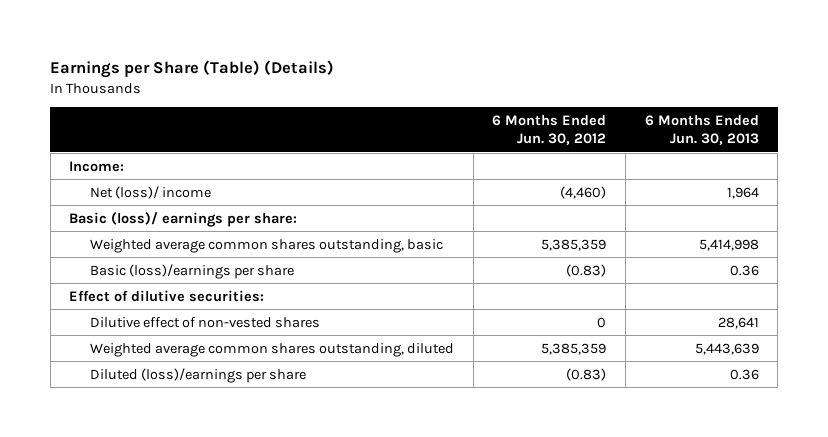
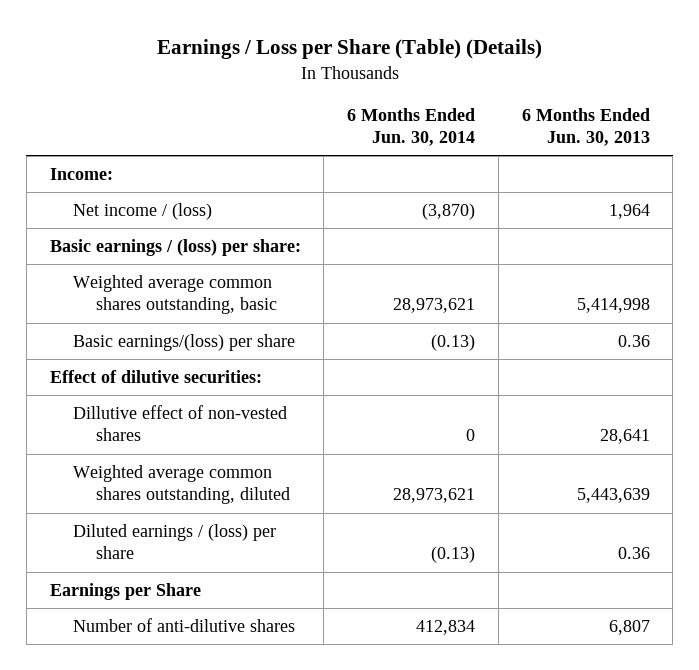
[50,59,335,78] Earnings per Share (Table) (Details) -> [156,39,542,60] Earnings / Loss per Share (Table) (Details)
[492,114,607,146] 6 Months Ended Jun. 30, 2012 -> none
none -> [347,107,476,147] 6 Months Ended Jun. 30, 2014
[90,185,212,199] Net (loss)/ income -> [72,202,212,220] Net income / (loss)
[69,211,298,227] Basic (loss)/ earnings per share: -> [49,238,301,256] Basic earnings / (loss) per share:
[90,263,295,279] Basic (loss)/earnings per share -> [72,333,295,351] Basic earnings/(loss) per share
[90,316,321,328] Dilutive effect of non-vested shares -> [72,404,287,442] Dillutive effect of non-vested shares
[90,367,307,383] Diluted (loss)/earnings per share -> [72,523,276,560] Diluted earnings / (loss) per share
none -> [49,582,201,600] Earnings per Share
none -> [72,617,295,632] Number of anti-dilutive shares

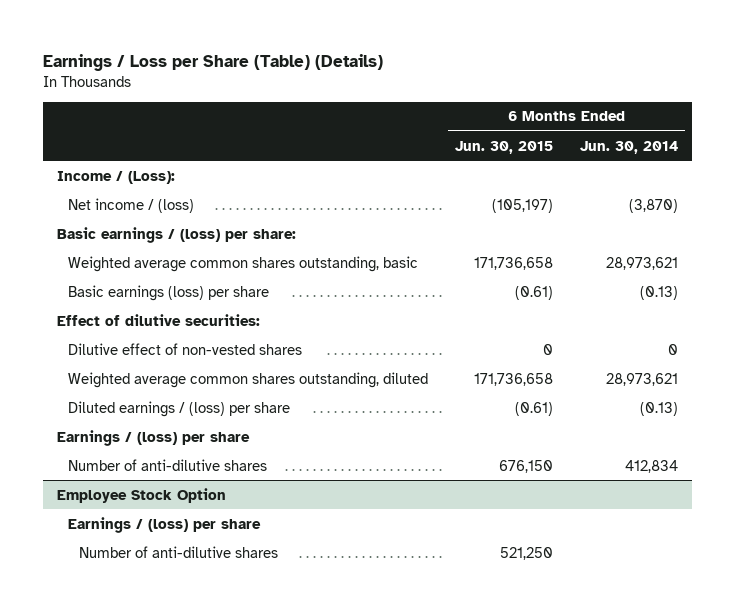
[521,107,650,147] 6 Months Ended Jun. 30, 2013 -> none
none -> [455,140,554,154] Jun. 30, 2015
[49,167,113,180] Income: -> [56,170,175,184] Income / (Loss):
[72,333,295,351] Basic earnings/(loss) per share -> [68,284,270,301] Basic earnings (loss) per share
[72,404,287,442] Dillutive effect of non-vested shares -> [68,342,303,355] Dilutive effect of non-vested shares
[49,582,201,600] Earnings per Share -> [56,429,250,446] Earnings / (loss) per share
none -> [56,487,226,503] Employee Stock Option
none -> [68,516,262,533] Earnings / (loss) per share
none -> [79,545,279,558] Number of anti-dilutive shares

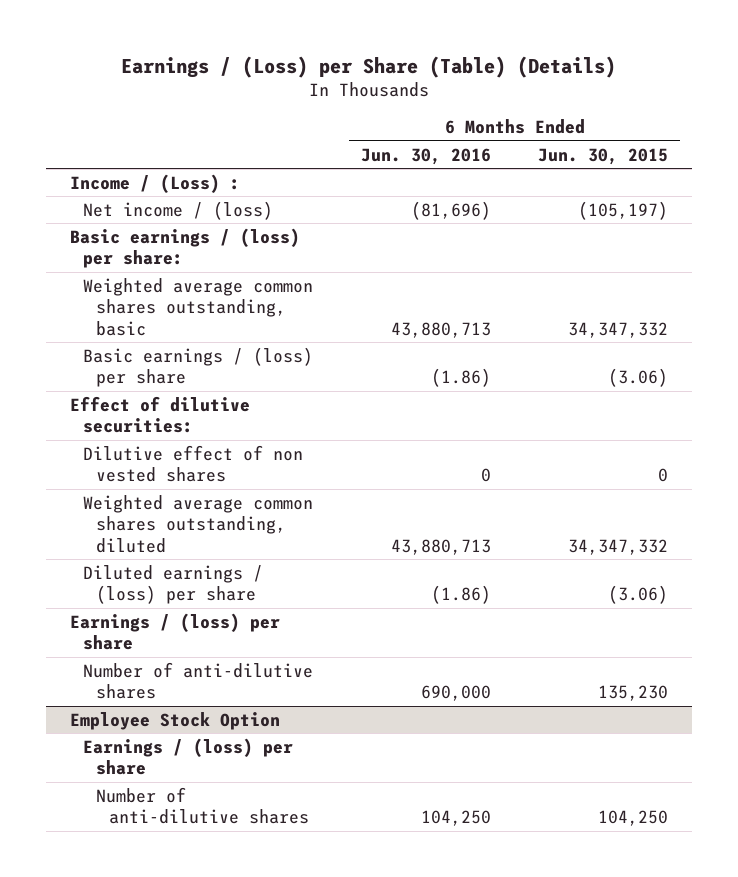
[43,53,384,71] Earnings / Loss per Share (Table) (Details) -> [121,55,617,78] Earnings / (Loss) per Share (Table) (Details)
[580,140,679,154] Jun. 30, 2014 -> none
none -> [360,147,491,165] Jun. 30, 2016
[56,170,175,184] Income / (Loss): -> [69,173,240,193] Income / (Loss) :
[474,256,554,270] 171,736,658 -> [568,321,669,338] 34,347,332
[68,284,270,301] Basic earnings (loss) per share -> [83,346,314,388] Basic earnings / (loss) per share
[515,285,554,300] (0.61) -> [608,368,669,388] (3.06)
[68,342,303,355] Dilutive effect of non-vested shares -> [83,444,304,483] Dilutive effect of non vested shares
[474,372,554,386] 171,736,658 -> [568,538,669,555] 34,347,332
[515,401,554,416] (0.61) -> [608,585,669,605] (3.06)
[499,459,554,473] 676,150 -> [598,685,669,702] 135,230
[500,546,554,560] 521,250 -> [598,810,669,827] 104,250

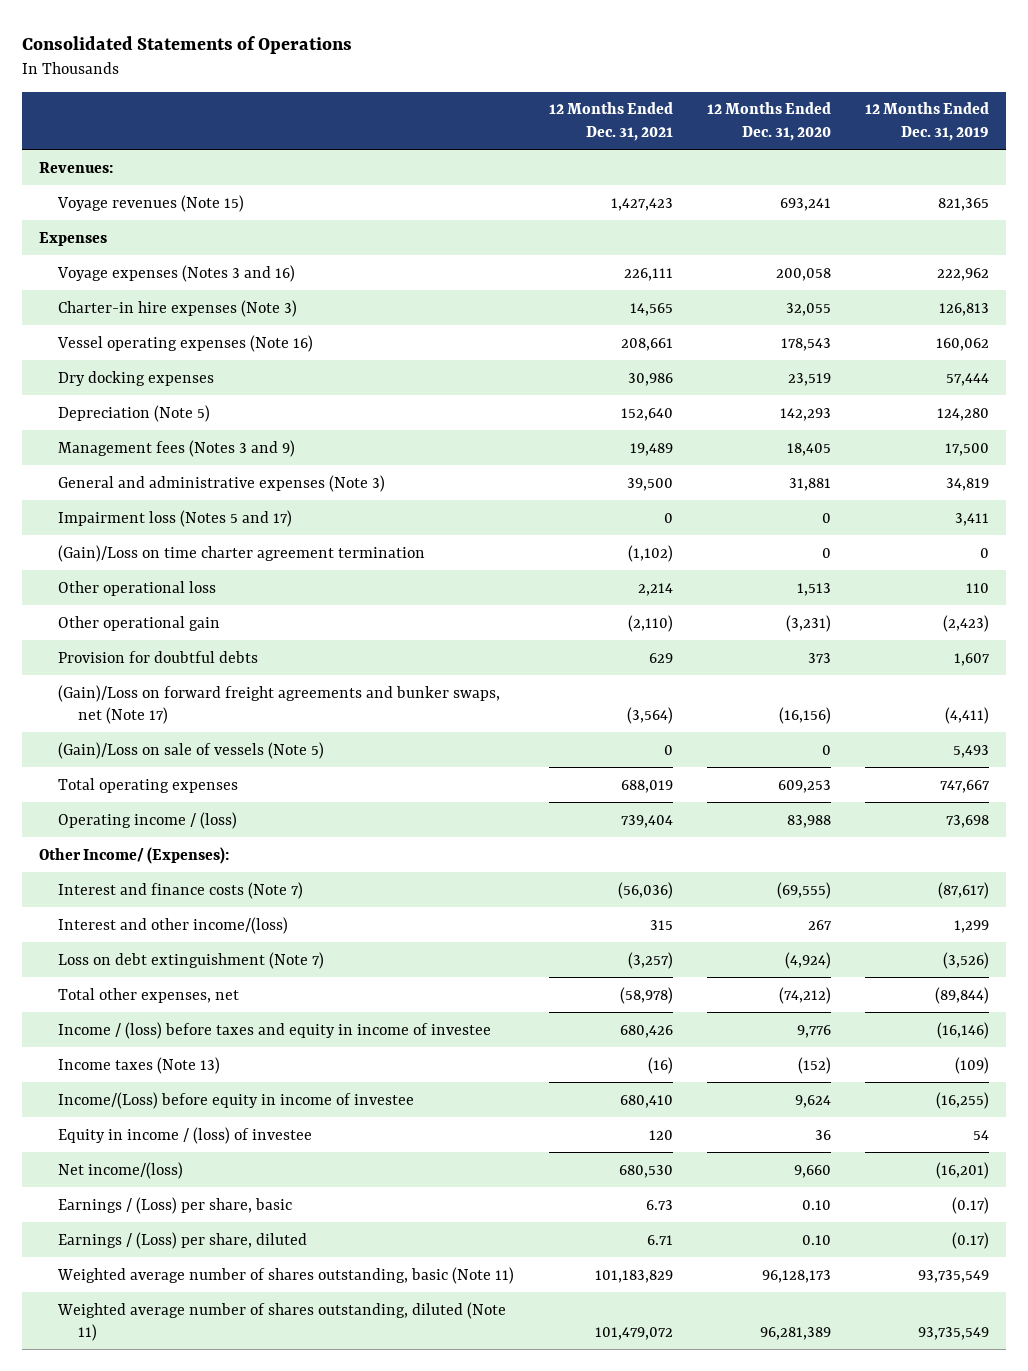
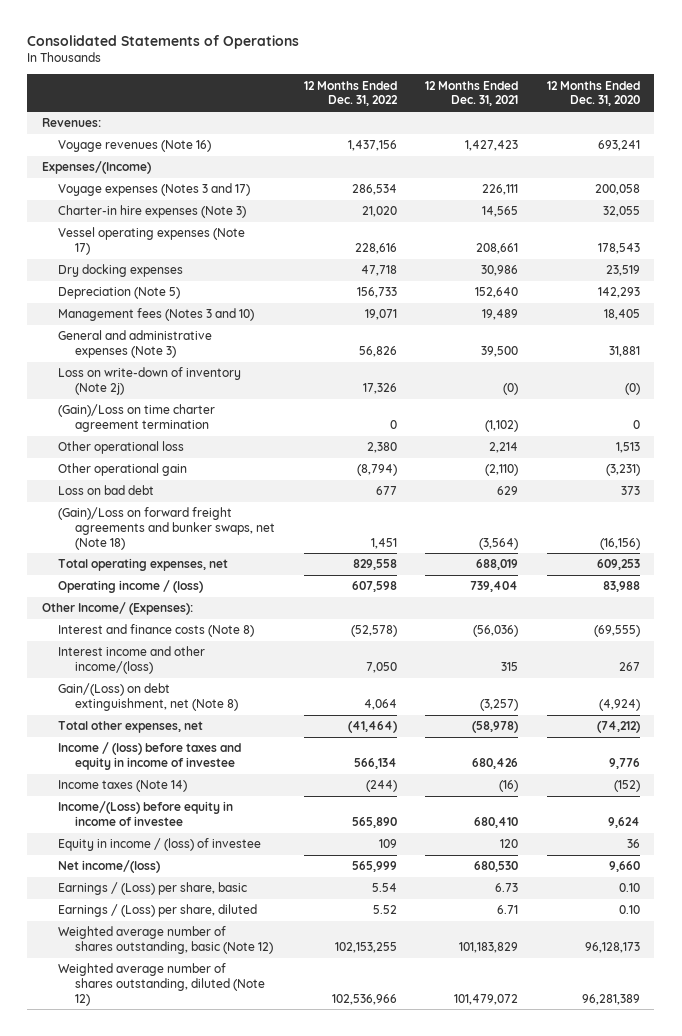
[865,102,990,141] 12 Months Ended Dec. 31, 2019 -> none
none -> [303,80,398,107] 12 Months Ended Dec. 31, 2022
[57,194,245,212] Voyage revenues (Note 15) -> [58,140,212,153] Voyage revenues (Note 16)
[39,231,108,246] Expenses -> [41,161,151,175] Expenses/(Income)
[57,264,296,282] Voyage expenses (Notes 3 and 16) -> [58,183,251,197] Voyage expenses (Notes 3 and 17)
[57,334,314,352] Vessel operating expenses (Note 16) -> [58,227,246,256] Vessel operating expenses (Note 17)
[58,439,296,457] Management fees (Notes 3 and 9) -> [58,308,255,322] Management fees (Notes 3 and 10)
[58,509,293,527] Impairment loss (Notes 5 and 17) -> none
none -> [58,367,242,396] Loss on write-down of inventory (Note 2j)
[58,741,325,759] (Gain)/Loss on sale of vessels (Note 5) -> none
[58,650,259,663] Provision for doubtful debts -> [58,485,155,496] Loss on bad debt
[58,684,501,725] (Gain)/Loss on forward freight agreements and bunker swaps, net (Note 17) -> [58,507,276,550] (Gain)/Loss on forward freight agreements and bunker swaps, net (Note 18)
[58,777,239,793] Total operating expenses -> [58,558,229,572] Total operating expenses, net
[58,881,304,899] Interest and finance costs (Note 7) -> [58,624,255,638] Interest and finance costs (Note 8)
[58,916,289,934] Interest and other income/(loss) -> [58,646,206,675] Interest income and other income/(loss)
[58,951,325,969] Loss on debt extinguishment (Note 7) -> [58,683,239,712] Gain/(Loss) on debt extinguishment, net (Note 8)
[58,1056,221,1074] Income taxes (Note 13) -> [58,780,188,793] Income taxes (Note 14)
[57,1266,515,1284] Weighted average number of shares outstanding, basic (Note 11) -> [58,926,274,955] Weighted average number of shares outstanding, basic (Note 12)
[57,1301,507,1342] Weighted average number of shares outstanding, diluted (Note 11) -> [58,963,266,1006] Weighted average number of shares outstanding, diluted (Note 12)

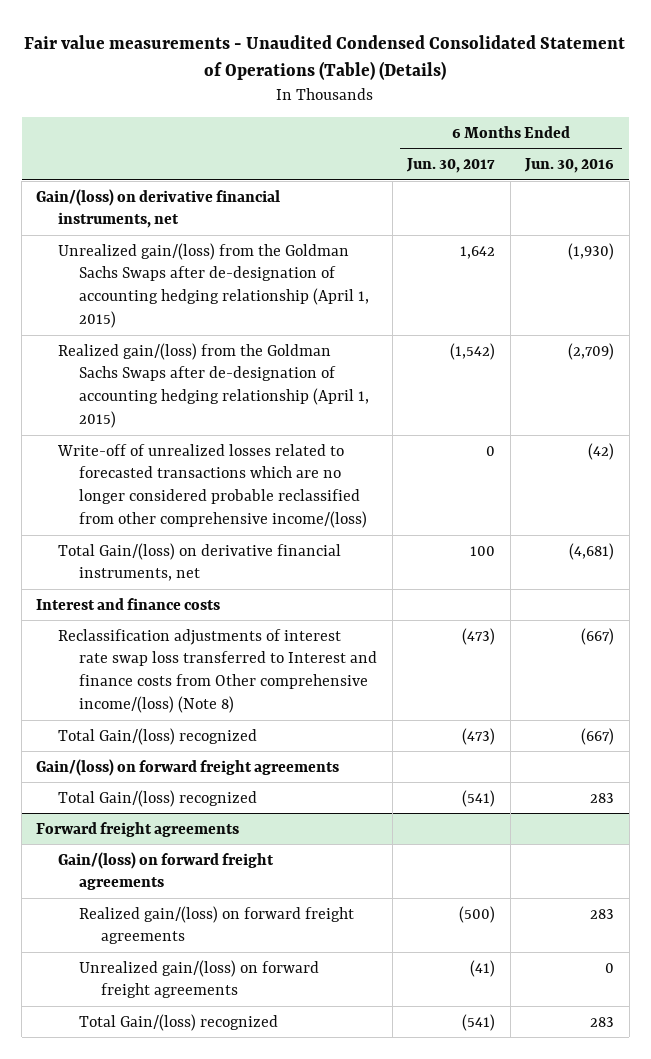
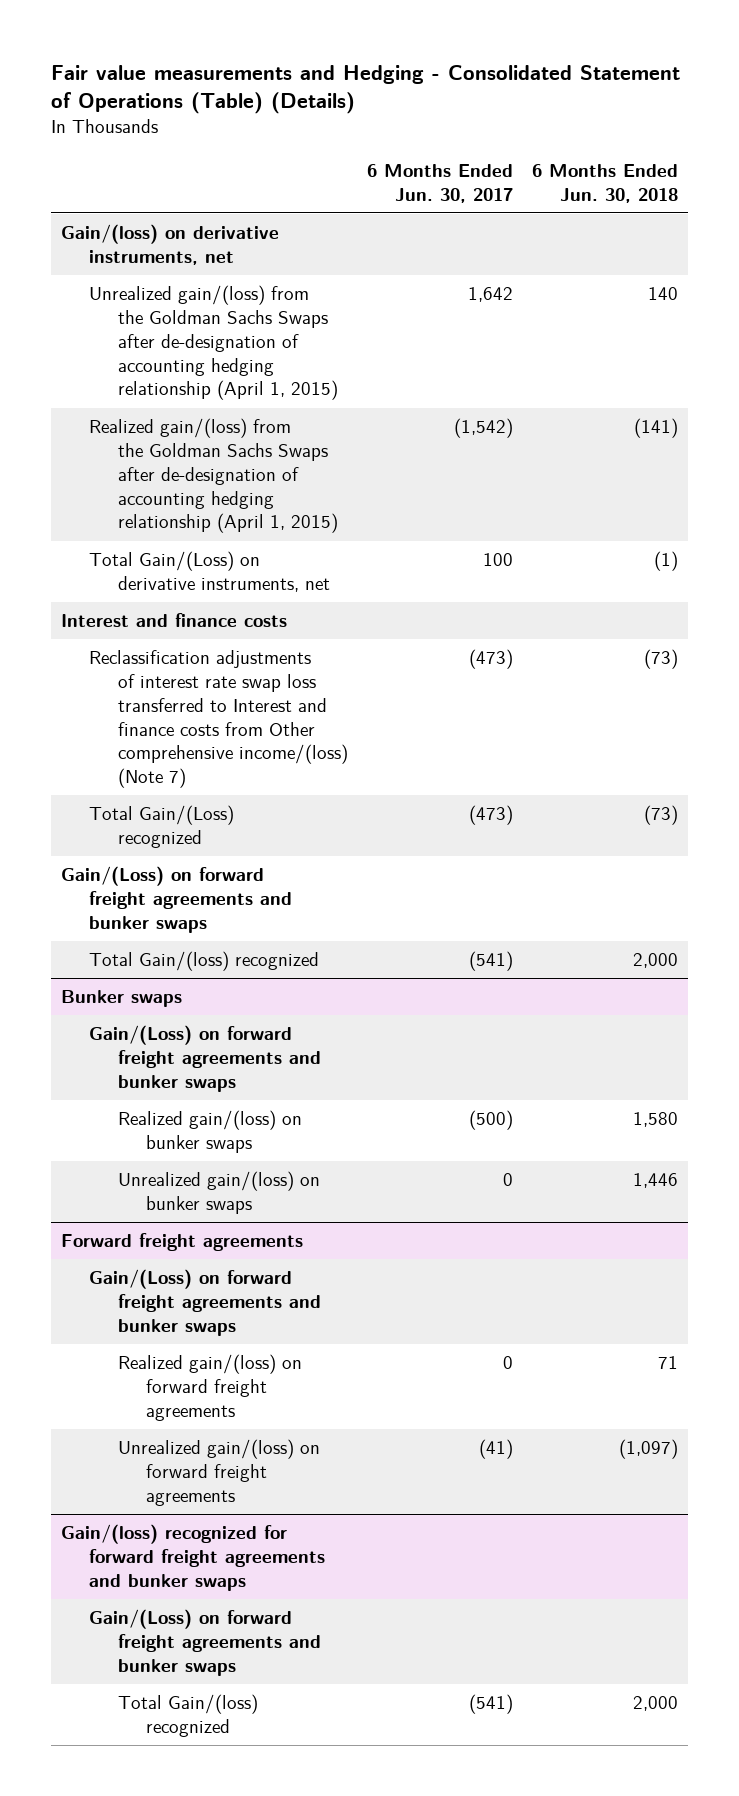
[24,34,626,81] Fair value measurements - Unaudited Condensed Consolidated Statement of Operations (Table) (Details) -> [51,64,681,115] Fair value measurements and Hedging - Consolidated Statement of Operations (Table) (Details)
[524,158,615,174] Jun. 30, 2016 -> none
none -> [532,163,679,203] 6 Months Ended Jun. 30, 2018
[36,188,281,229] Gain/(loss) on derivative financial instruments, net -> [60,224,279,265] Gain/(loss) on derivative instruments, net
[56,443,368,529] Write-off of unrealized losses related to forecasted transactions which are no longer considered probable reclassified from other comprehensive income/(loss) -> none
[57,542,341,582] Total Gain/(loss) on derivative financial instruments, net -> [89,551,330,592] Total Gain/(Loss) on derivative instruments, net
[57,628,378,714] Reclassification adjustments of interest rate swap loss transferred to Interest and finance costs from Other comprehensive income/(loss) (Note 8) -> [89,650,348,789] Reclassification adjustments of interest rate swap loss transferred to Interest and finance costs from Other comprehensive income/(loss) (Note 7)
[57,727,257,745] Total Gain/(loss) recognized -> [89,805,235,848] Total Gain/(Loss) recognized
[36,758,340,776] Gain/(loss) on forward freight agreements -> [60,866,293,933] Gain/(Loss) on forward freight agreements and bunker swaps
none -> [60,990,182,1008] Bunker swaps
none -> [89,1025,321,1092] Gain/(Loss) on forward freight agreements and bunker swaps
none -> [117,1110,302,1153] Realized gain/(loss) on bunker swaps
none -> [117,1171,320,1214] Unrealized gain/(loss) on bunker swaps
[57,851,274,891] Gain/(loss) on forward freight agreements -> [89,1269,321,1336] Gain/(Loss) on forward freight agreements and bunker swaps
[459,905,496,923] (500) -> [502,1356,513,1370] 0
none -> [60,1524,326,1591] Gain/(loss) recognized for forward freight agreements and bunker swaps
none -> [89,1609,321,1676] Gain/(Loss) on forward freight agreements and bunker swaps

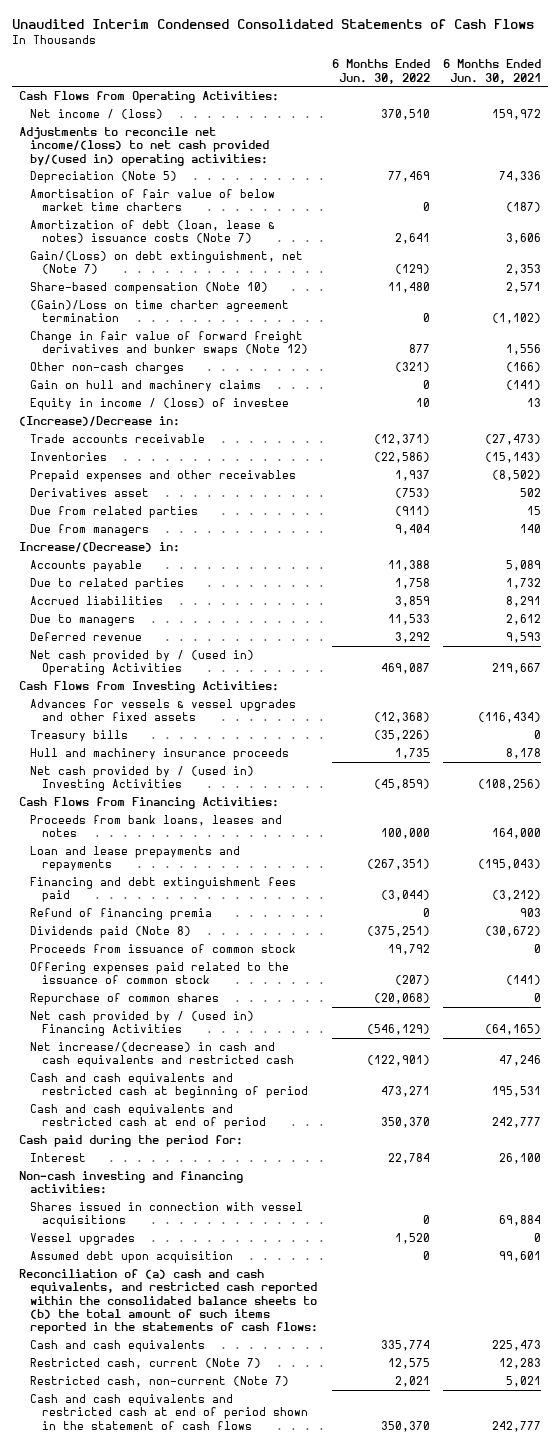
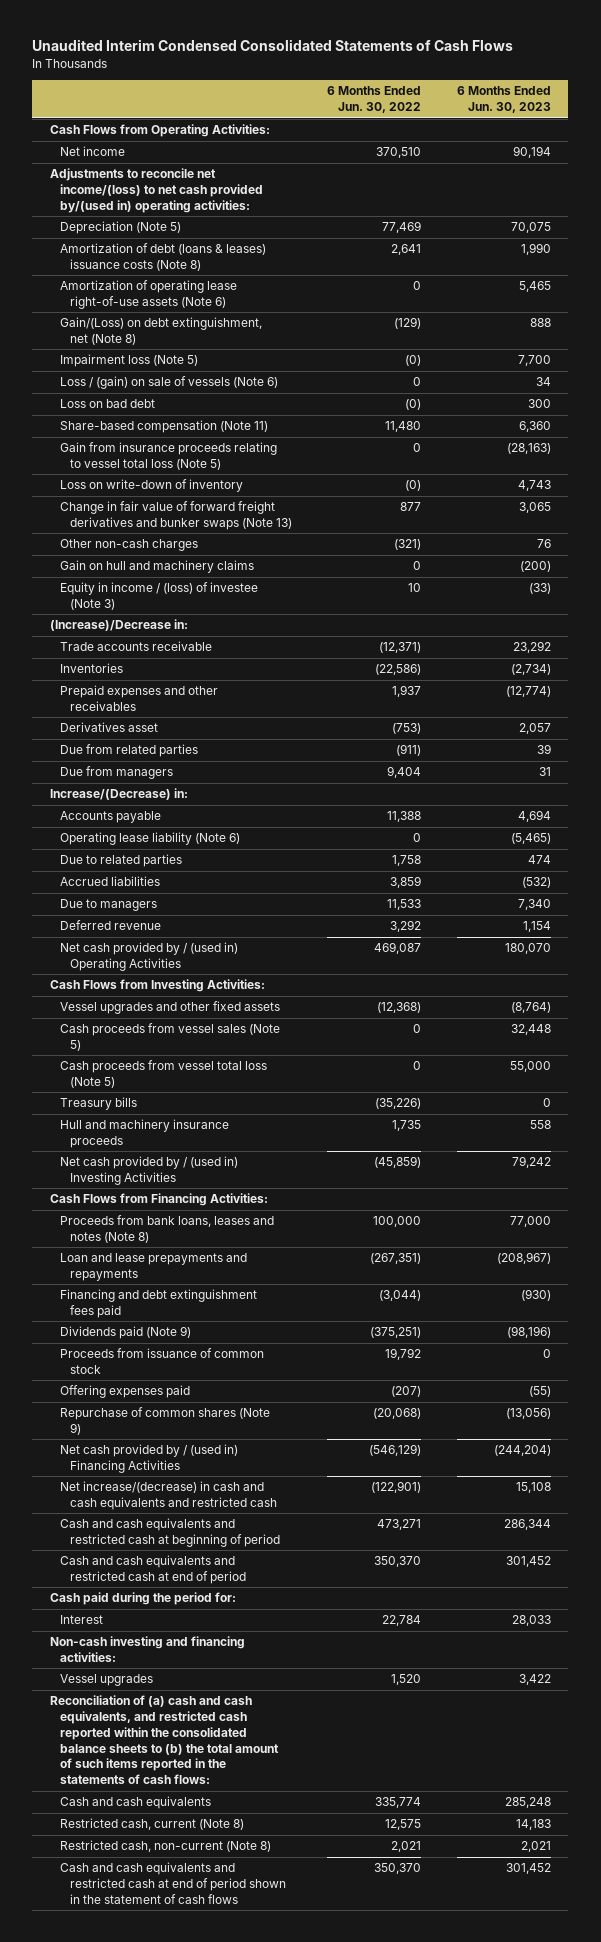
[443,59,542,84] 6 Months Ended Jun. 30, 2021 -> none
none -> [456,86,551,114] 6 Months Ended Jun. 30, 2023
[30,109,164,120] Net income / (loss) -> [59,146,125,157] Net income
[30,189,276,212] Amortisation of fair value of below market time charters -> none
[30,300,290,323] (Gain)/Loss on time charter agreement termination -> none
[30,220,276,244] Amortization of debt (loan, lease & notes) issuance costs (Note 7) -> [59,243,266,272] Amortization of debt (loans & leases) issuance costs (Note 8)
none -> [59,280,237,310] Amortization of operating lease right-of-use assets (Note 6)
[30,251,304,275] Gain/(Loss) on debt extinguishment, net (Note 7) -> [59,317,262,346] Gain/(Loss) on debt extinguishment, net (Note 8)
none -> [59,354,198,368] Impairment loss (Note 5)
none -> [59,376,278,390] Loss / (gain) on sale of vessels (Note 6)
none -> [59,399,155,409] Loss on bad debt
[30,282,269,295] Share-based compensation (Note 10) -> [59,420,268,434] Share-based compensation (Note 11)
none -> [59,442,277,471] Gain from insurance proceeds relating to vessel total loss (Note 5)
none -> [59,479,243,493] Loss on write-down of inventory
[30,331,309,357] Change in fair value of forward freight derivatives and bunker swaps (Note 12) -> [59,501,292,531] Change in fair value of forward freight derivatives and bunker swaps (Note 13)
[30,398,290,411] Equity in income / (loss) of investee -> [59,582,258,611] Equity in income / (loss) of investee (Note 3)
none -> [59,832,240,846] Operating lease liability (Note 6)
[30,699,297,722] Advances for vessels & vessel upgrades and other fixed assets -> [59,1001,280,1015] Vessel upgrades and other fixed assets
none -> [59,1023,280,1052] Cash proceeds from vessel sales (Note 5)
none -> [59,1060,267,1089] Cash proceeds from vessel total loss (Note 5)
[30,815,283,838] Proceeds from bank loans, leases and notes -> [59,1215,274,1244] Proceeds from bank loans, leases and notes (Note 8)
[30,908,213,921] Refund of financing premia -> none
[30,926,192,939] Dividends paid (Note 8) -> [59,1326,191,1340] Dividends paid (Note 9)
[30,962,290,985] Offering expenses paid related to the issuance of common stock -> [59,1385,190,1399] Offering expenses paid
[30,993,220,1006] Repurchase of common shares -> [59,1407,270,1436] Repurchase of common shares (Note 9)
[30,1202,304,1228] Shares issued in connection with vessel acquisitions -> none
[30,1251,234,1264] Assumed debt upon acquisition -> none
[30,1358,262,1370] Restricted cash, current (Note 7) -> [59,1818,244,1831] Restricted cash, current (Note 8)
[30,1376,290,1388] Restricted cash, non-current (Note 7) -> [59,1840,271,1853] Restricted cash, non-current (Note 8)

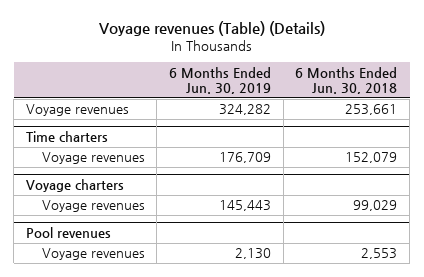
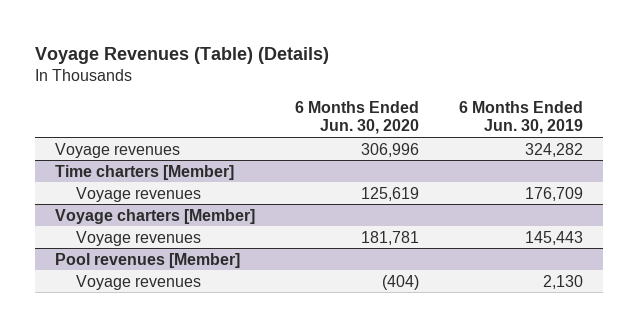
[98,21,325,37] Voyage revenues (Table) (Details) -> [35,46,330,64] Voyage Revenues (Table) (Details)
[295,66,398,94] 6 Months Ended Jun. 30, 2018 -> none
none -> [294,101,419,135] 6 Months Ended Jun. 30, 2020
[26,131,109,143] Time charters -> [54,164,234,180] Time charters [Member]
[26,179,125,193] Voyage charters -> [54,208,255,224] Voyage charters [Member]
[26,227,112,239] Pool revenues -> [54,252,240,268] Pool revenues [Member]

